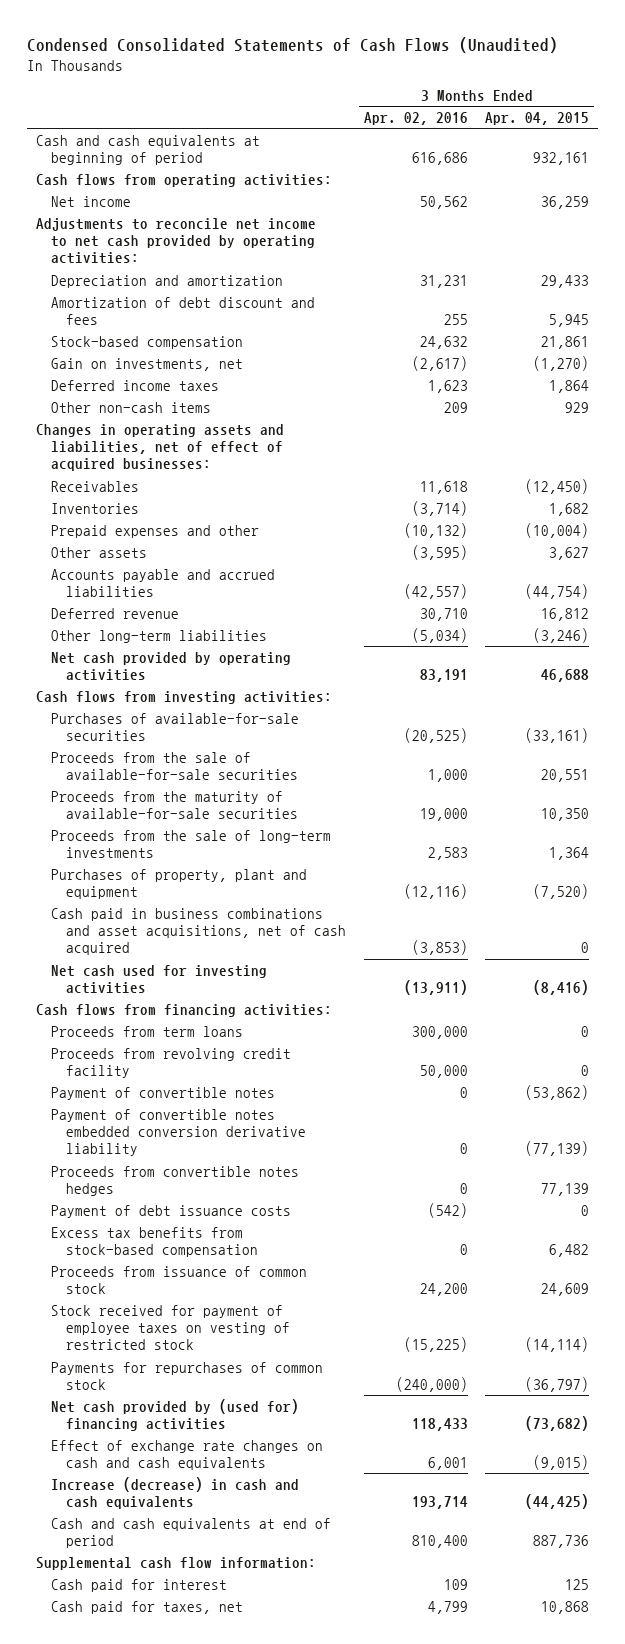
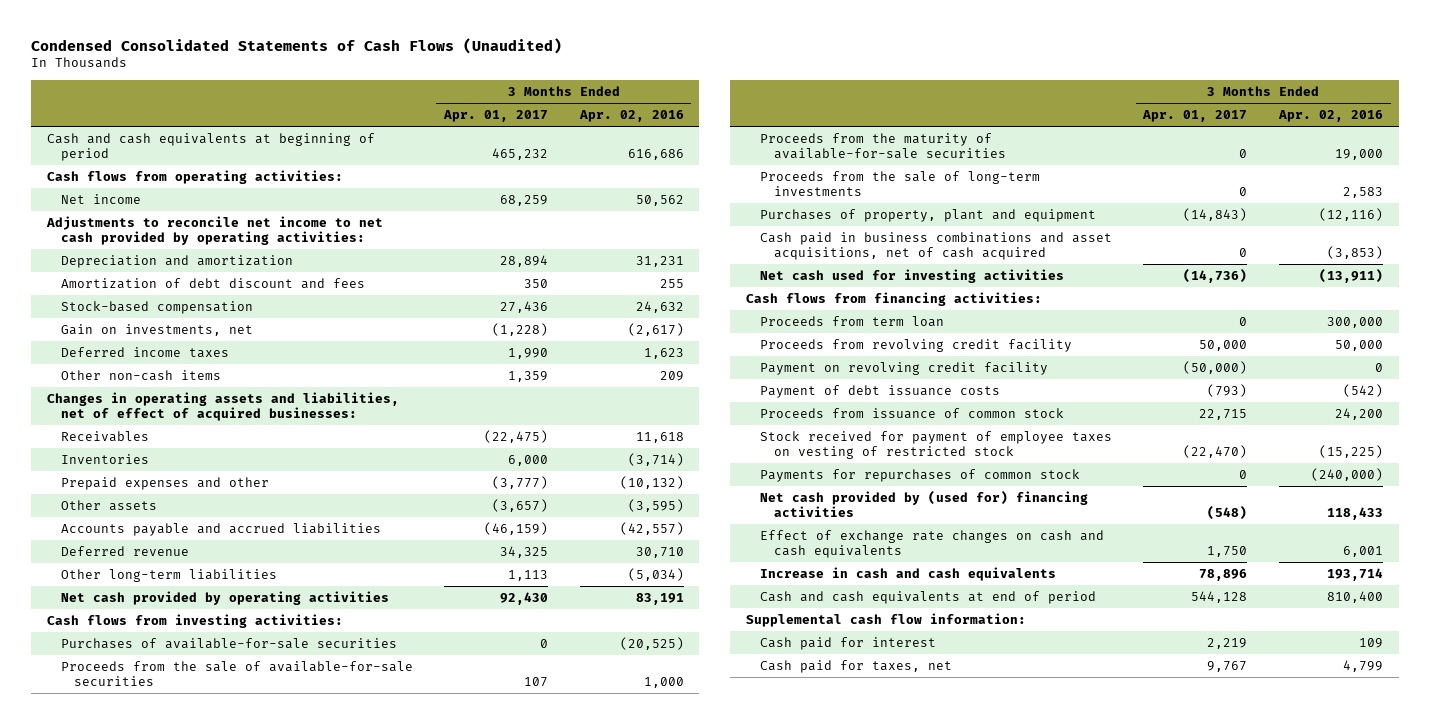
[485,111,590,125] Apr. 04, 2015 -> none
none -> [443,110,549,123] Apr. 01, 2017
[50,1025,243,1037] Proceeds from term loans -> [759,315,944,327] Proceeds from term loan
[50,1086,275,1100] Payment of convertible notes -> none
[50,1108,306,1157] Payment of convertible notes embedded conversion derivative liability -> none
[50,1165,299,1196] Proceeds from convertible notes hedges -> none
none -> [759,361,1048,375] Payment on revolving credit facility
[50,1226,258,1257] Excess tax benefits from stock-based compensation -> none
[50,1476,299,1509] Increase (decrease) in cash and cash equivalents -> [759,566,1056,581] Increase in cash and cash equivalents

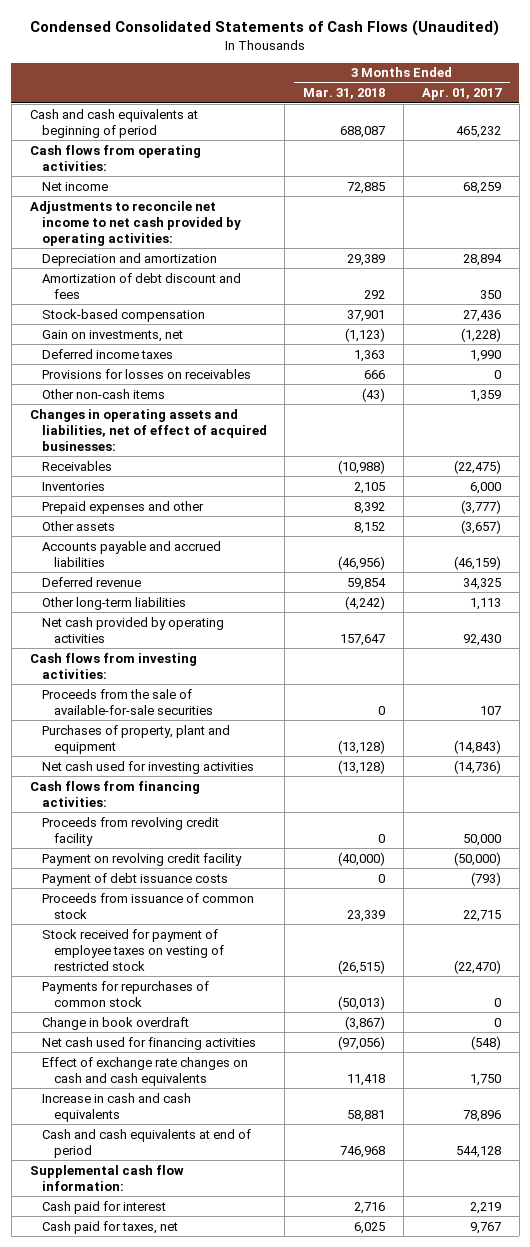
[578,110,684,123] Apr. 02, 2016 -> none
none -> [303,88,386,100] Mar. 31, 2018
none -> [41,368,251,379] Provisions for losses on receivables
[60,637,397,649] Purchases of available-for-sale securities -> none
[759,132,1006,159] Proceeds from the maturity of available-for-sale securities -> none
[759,170,1040,196] Proceeds from the sale of long-term investments -> none
[759,231,1112,260] Cash paid in business combinations and asset acquisitions, net of cash acquired -> none
[759,315,944,327] Proceeds from term loan -> none
none -> [41,1016,189,1030] Change in book overdraft
[759,490,1088,517] Net cash provided by (used for) financing activities -> [41,1036,256,1050] Net cash used for financing activities

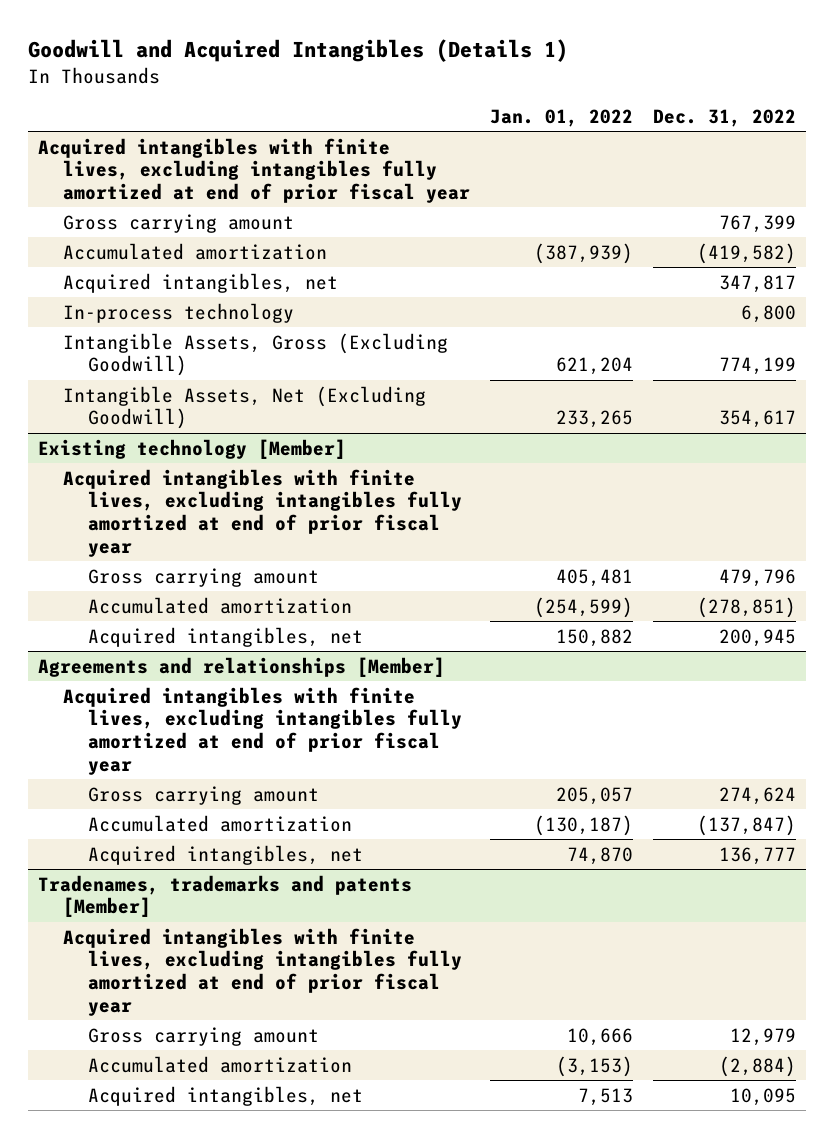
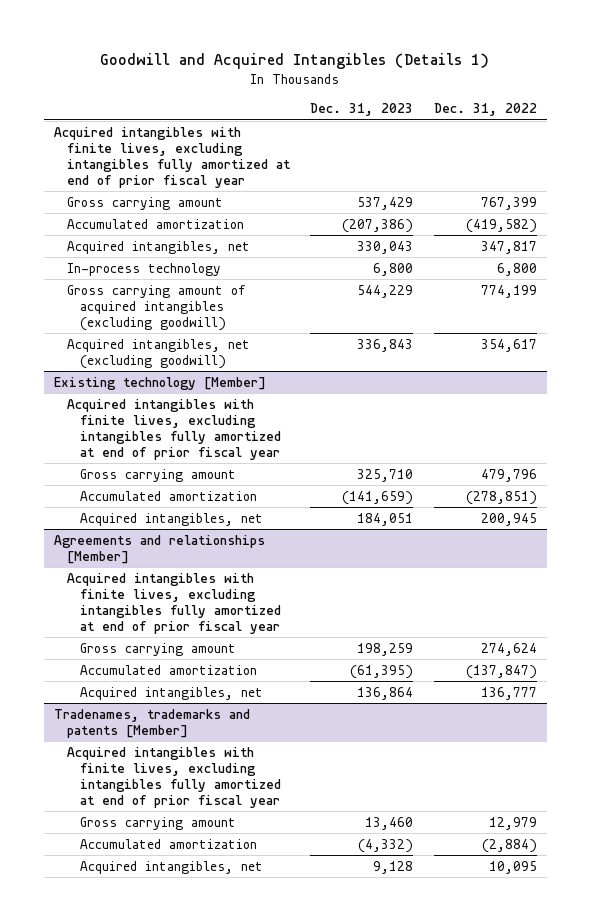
[489,108,633,127] Jan. 01, 2022 -> none
none -> [310,103,414,117] Dec. 31, 2023
[62,332,448,377] Intangible Assets, Gross (Excluding Goodwill) -> [66,284,245,331] Gross carrying amount of acquired intangibles (excluding goodwill)
[62,385,426,430] Intangible Assets, Net (Excluding Goodwill) -> [66,338,250,369] Acquired intangibles, net (excluding goodwill)

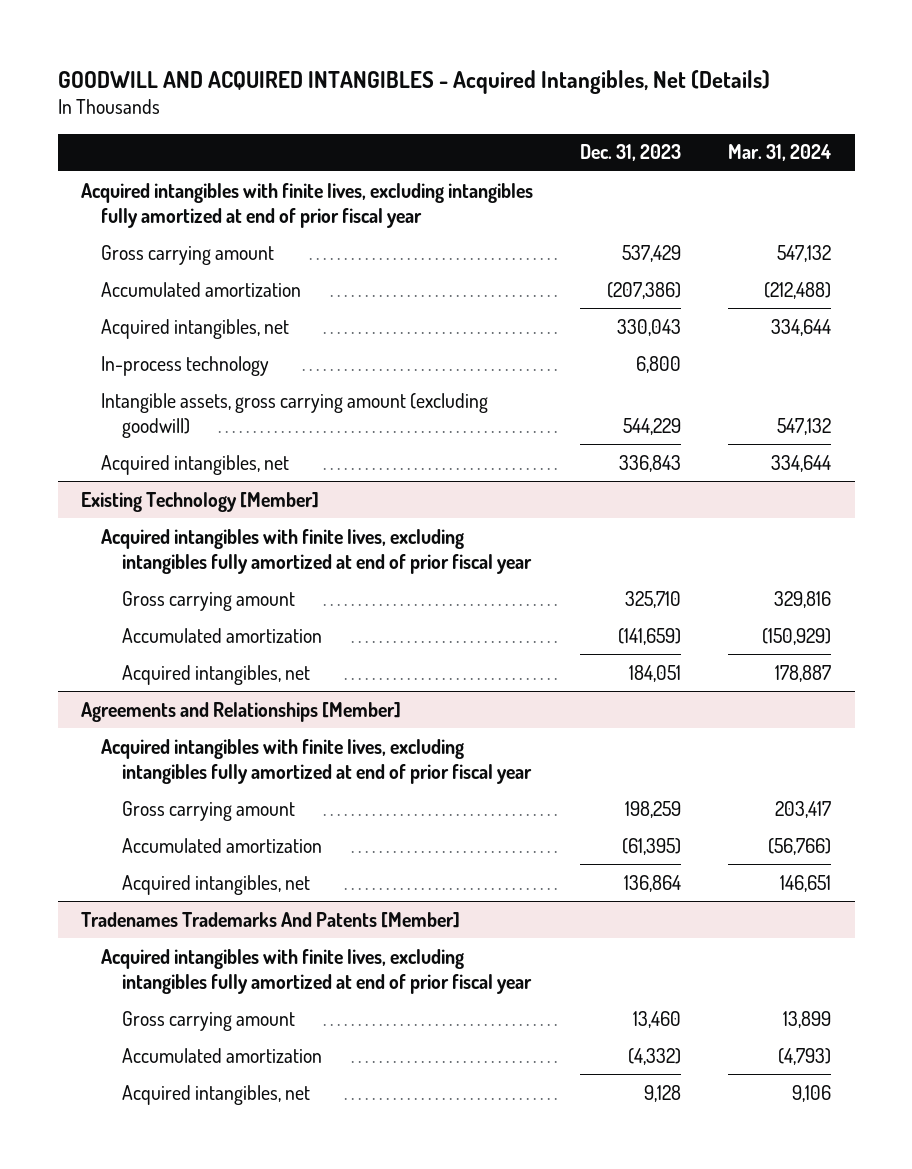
[100,53,490,70] Goodwill and Acquired Intangibles (Details 1) -> [57,69,770,94] GOODWILL AND ACQUIRED INTANGIBLES - Acquired Intangibles, Net (Details)
[433,103,537,117] Dec. 31, 2022 -> none
none -> [728,144,832,162] Mar. 31, 2024
[66,284,245,331] Gross carrying amount of acquired intangibles (excluding goodwill) -> [101,392,489,438] Intangible assets, gross carrying amount (excluding goodwill)
[66,338,250,369] Acquired intangibles, net (excluding goodwill) -> [101,454,290,475] Acquired intangibles, net
[54,376,267,390] Existing technology [Member] -> [81,491,320,512] Existing Technology [Member]
[54,534,266,564] Agreements and relationships [Member] -> [81,701,402,722] Agreements and Relationships [Member]
[54,708,251,738] Tradenames, trademarks and patents [Member] -> [81,911,461,928] Tradenames Trademarks And Patents [Member]

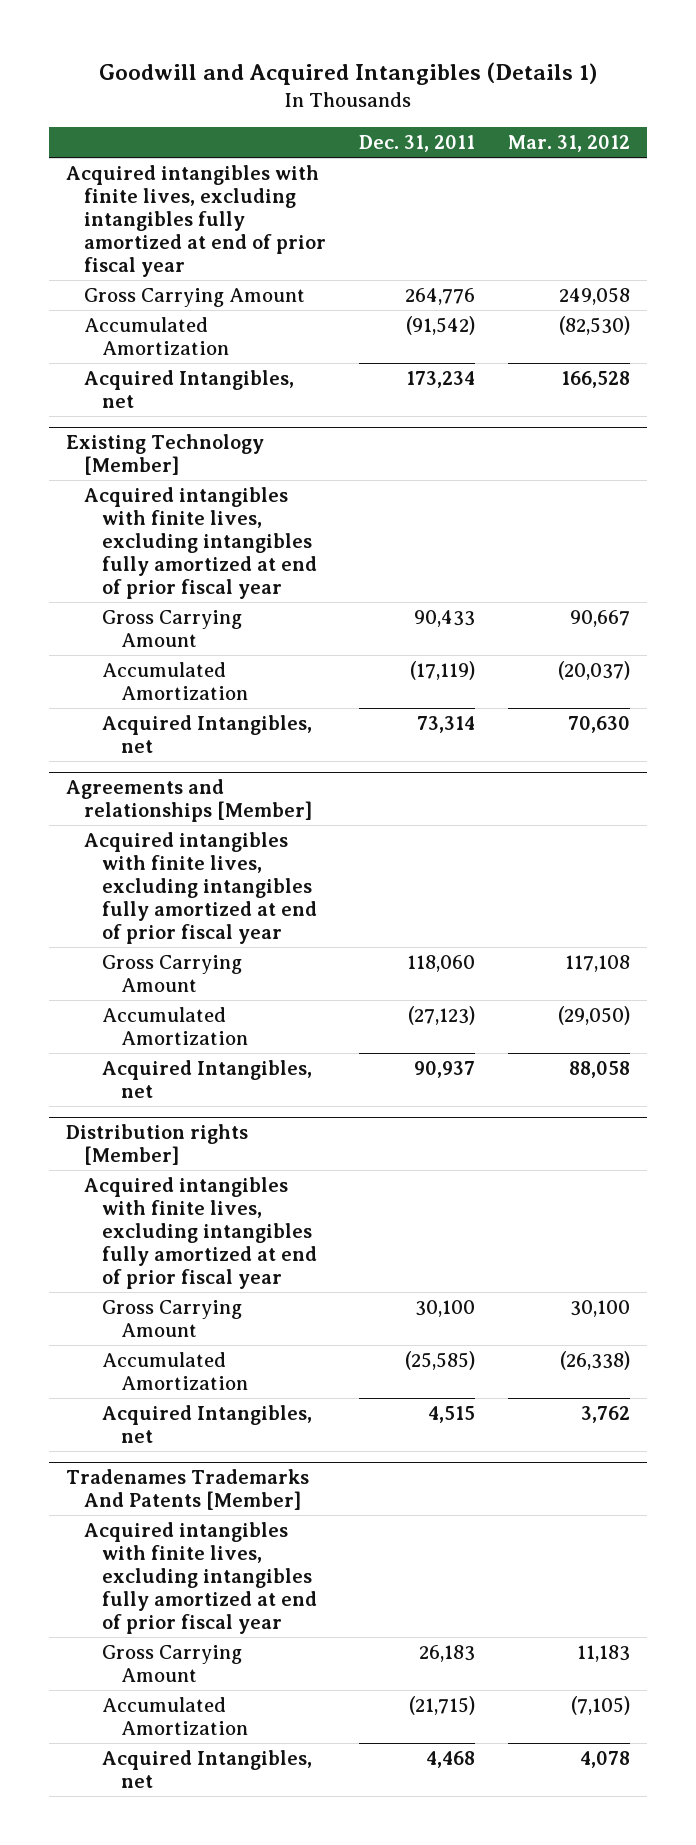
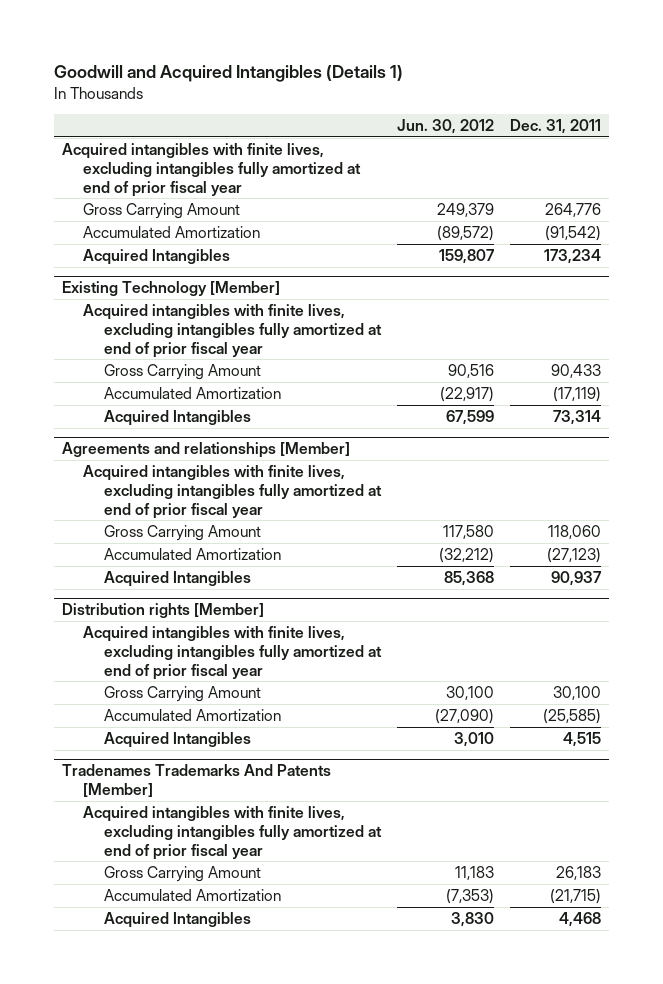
[508,135,631,153] Mar. 31, 2012 -> none
none -> [397,118,495,134] Jun. 30, 2012
[84,369,295,408] Acquired Intangibles, net -> [83,248,231,265] Acquired Intangibles
[102,714,313,753] Acquired Intangibles, net -> [104,409,252,426] Acquired Intangibles
[102,1059,313,1098] Acquired Intangibles, net -> [104,570,252,587] Acquired Intangibles
[102,1404,313,1443] Acquired Intangibles, net -> [104,731,252,748] Acquired Intangibles
[102,1749,313,1788] Acquired Intangibles, net -> [104,911,252,928] Acquired Intangibles

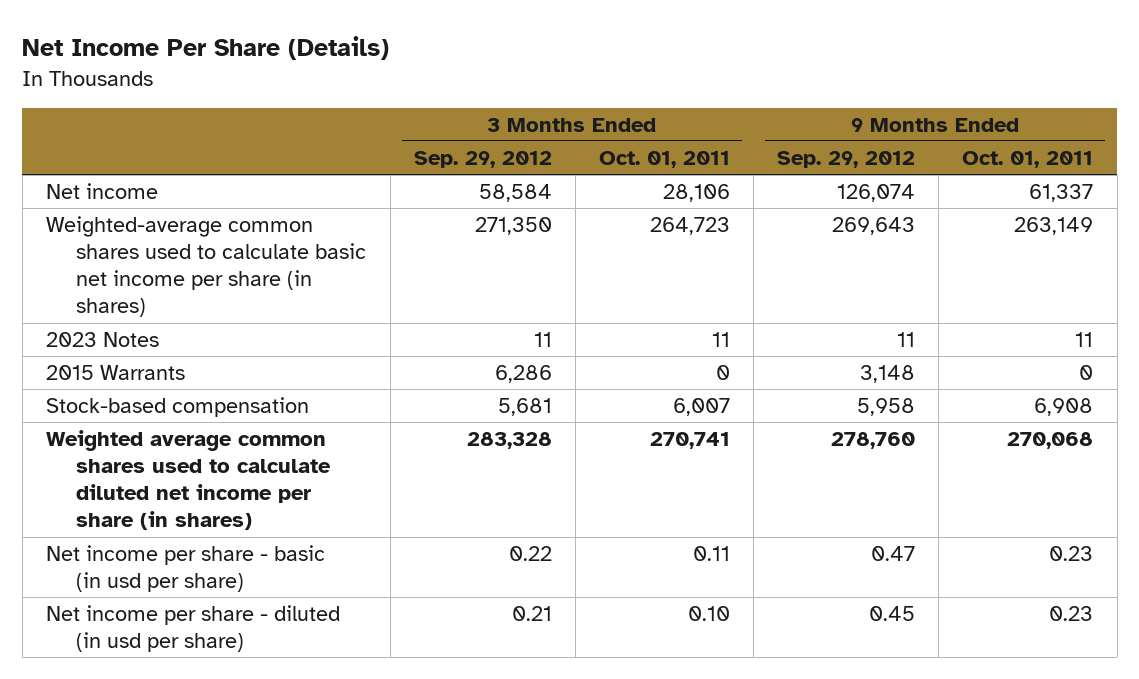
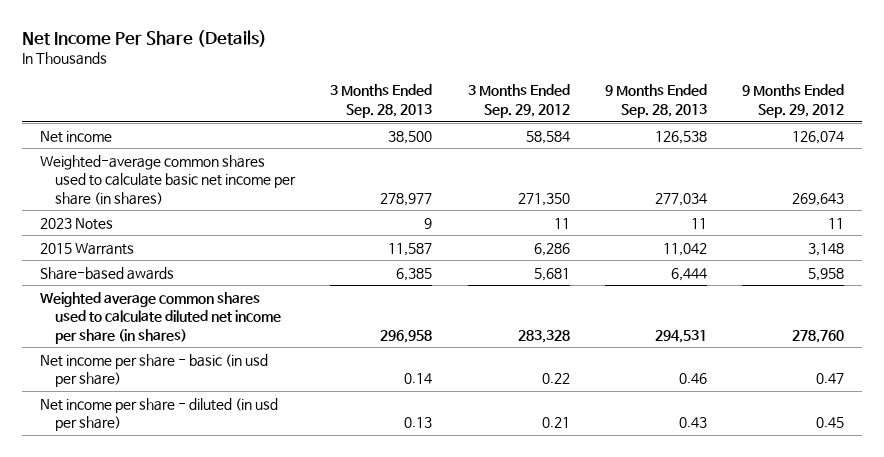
[598,150,730,168] Oct. 01, 2011 -> none
[962,150,1094,168] Oct. 01, 2011 -> none
none -> [330,84,433,118] 3 Months Ended Sep. 28, 2013
none -> [604,84,707,118] 9 Months Ended Sep. 28, 2013
[45,397,309,418] Stock-based compensation -> [39,266,174,280] Share-based awards

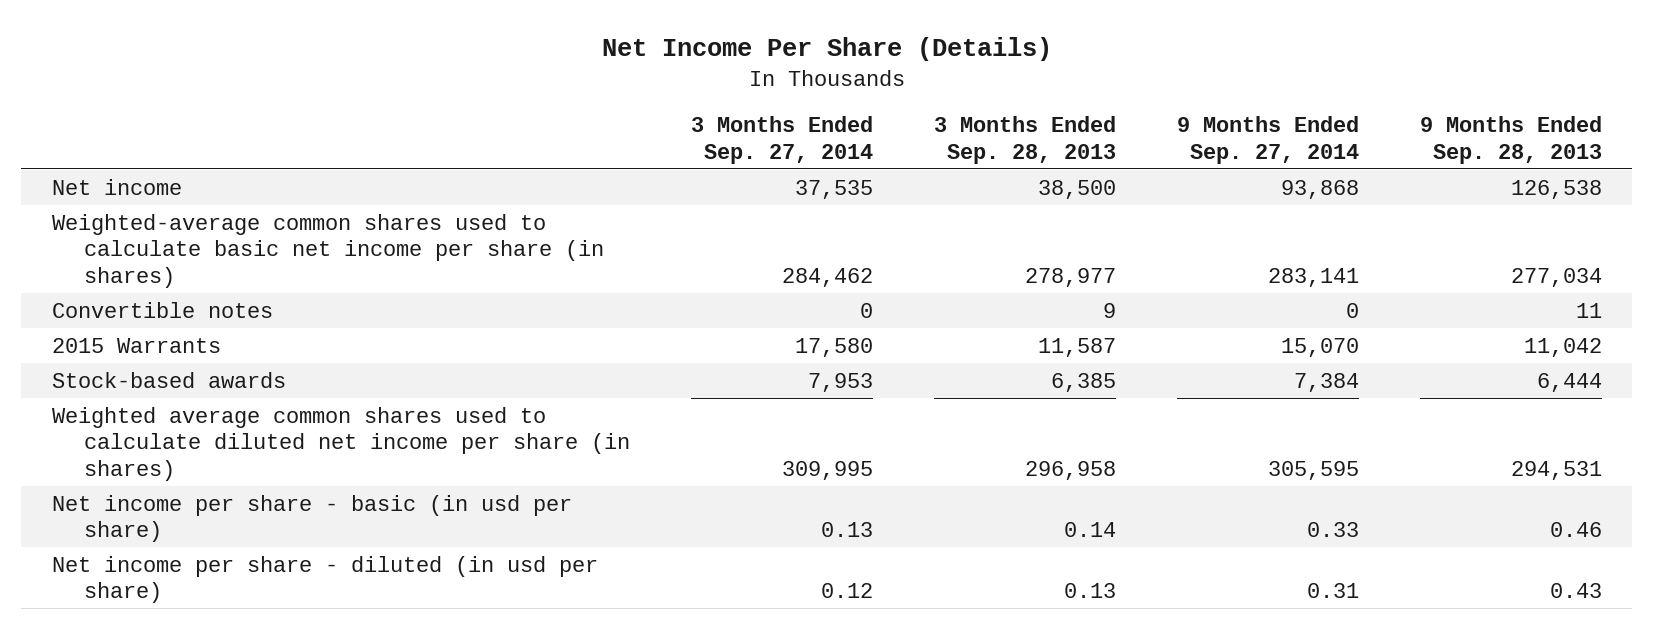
[467,84,570,118] 3 Months Ended Sep. 29, 2012 -> none
[742,84,845,118] 9 Months Ended Sep. 29, 2012 -> none
none -> [691,116,874,164] 3 Months Ended Sep. 27, 2014
none -> [1176,116,1359,164] 9 Months Ended Sep. 27, 2014
[39,217,113,230] 2023 Notes -> [51,301,273,318] Convertible notes
[39,266,174,280] Share-based awards -> [51,371,286,388] Stock-based awards

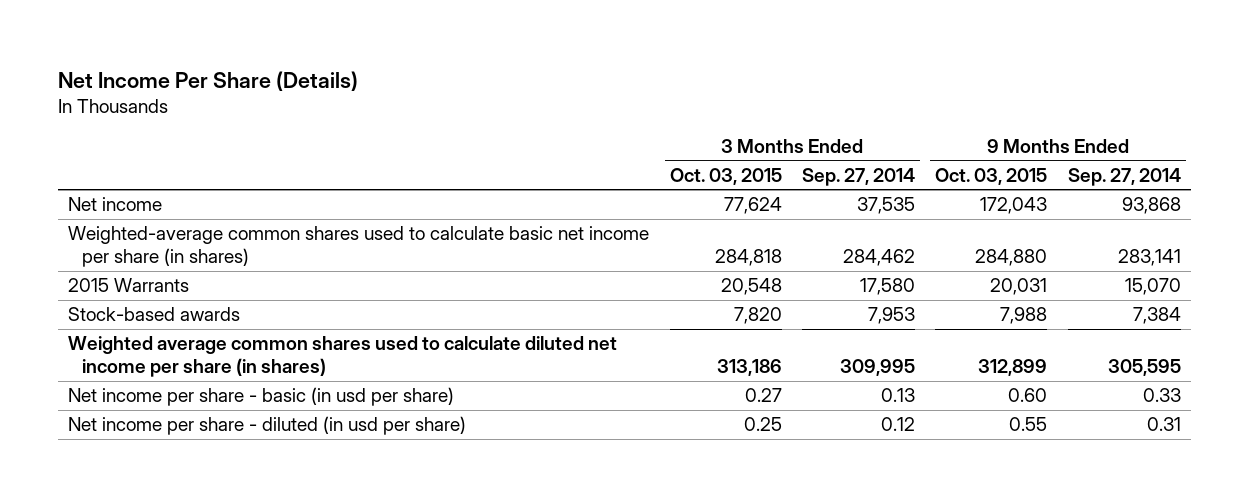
[934,116,1117,164] 3 Months Ended Sep. 28, 2013 -> none
[1419,116,1602,164] 9 Months Ended Sep. 28, 2013 -> none
none -> [669,167,782,185] Oct. 03, 2015
none -> [935,167,1048,185] Oct. 03, 2015
[51,301,273,318] Convertible notes -> none

